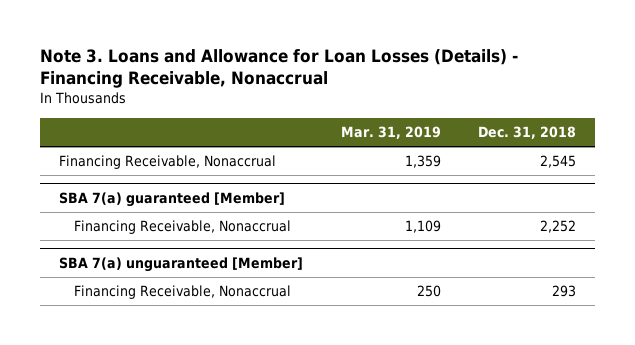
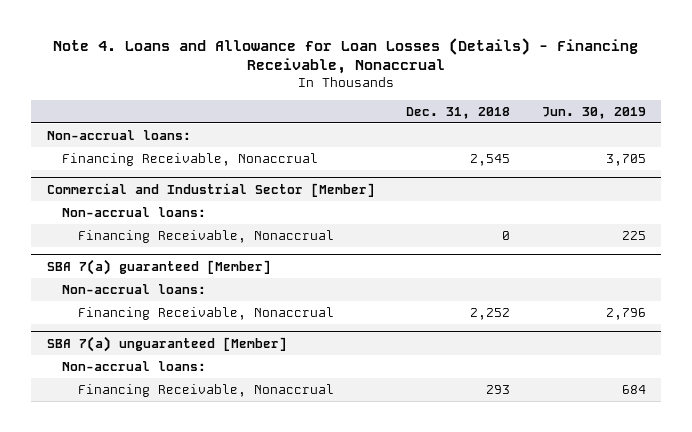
[40,49,519,89] Note 3. Loans and Allowance for Loan Losses (Details) - Financing Receivable, Nonaccrual -> [53,37,639,75] Note 4. Loans and Allowance for Loan Losses (Details) - Financing Receivable, Nonaccrual
[340,126,441,140] Mar. 31, 2019 -> none
none -> [541,106,646,119] Jun. 30, 2019
none -> [46,129,191,140] Non-accrual loans:
none -> [46,182,375,197] Commercial and Industrial Sector [Member]
none -> [62,206,207,217] Non-accrual loans:
none -> [77,229,334,243] Financing Receivable, Nonaccrual
none -> [62,283,207,294] Non-accrual loans:
none -> [62,360,207,371] Non-accrual loans:

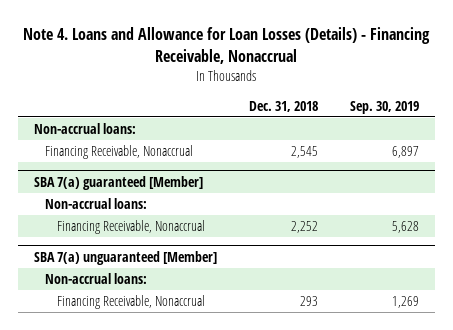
[541,106,646,119] Jun. 30, 2019 -> none
none -> [349,100,419,114] Sep. 30, 2019
[46,182,375,197] Commercial and Industrial Sector [Member] -> none
[62,206,207,217] Non-accrual loans: -> none
[77,229,334,243] Financing Receivable, Nonaccrual -> none

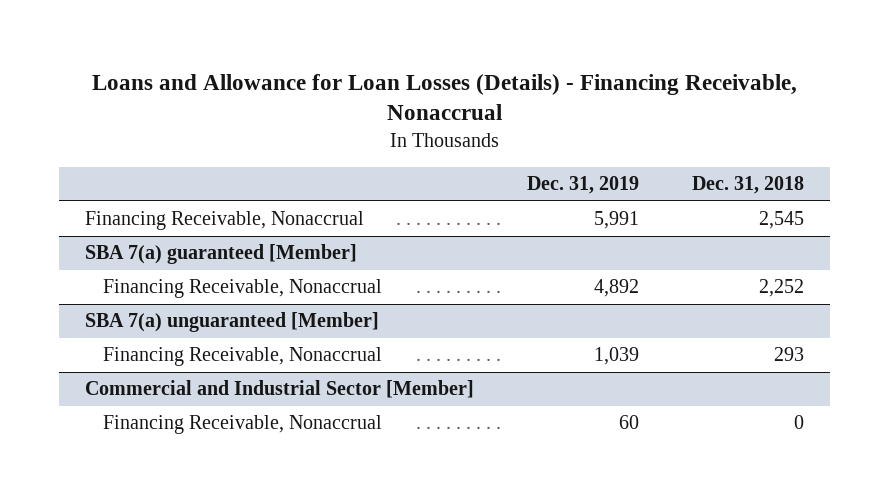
[23,26,431,64] Note 4. Loans and Allowance for Loan Losses (Details) - Financing Receivable, Nonaccrual -> [91,73,797,121] Loans and Allowance for Loan Losses (Details) - Financing Receivable, Nonaccrual
[349,100,419,114] Sep. 30, 2019 -> none
none -> [527,176,640,195] Dec. 31, 2019
[33,122,136,134] Non-accrual loans: -> none
[45,197,148,209] Non-accrual loans: -> none
[45,272,148,284] Non-accrual loans: -> none
none -> [85,380,475,399] Commercial and Industrial Sector [Member]
none -> [102,415,382,435] Financing Receivable, Nonaccrual

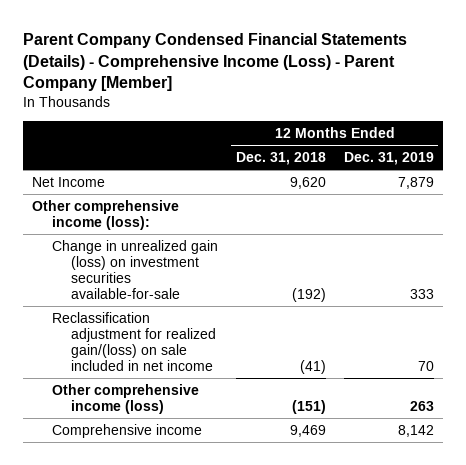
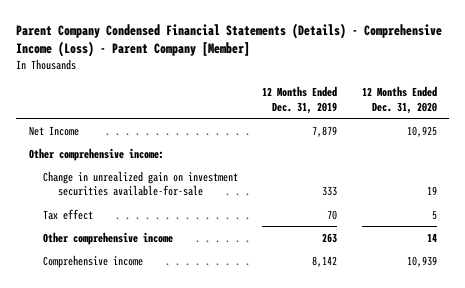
[235,152,326,166] Dec. 31, 2018 -> none
none -> [361,85,437,114] 12 Months Ended Dec. 31, 2020
[32,199,180,230] Other comprehensive income (loss): -> [28,147,164,161] Other comprehensive income:
[51,239,218,300] Change in unrealized gain (loss) on investment securities available-for-sale -> [43,170,239,197] Change in unrealized gain on investment securities available-for-sale
[51,311,216,372] Reclassification adjustment for realized gain/(loss) on sale included in net income -> [43,208,94,220] Tax effect
[51,383,199,414] Other comprehensive income (loss) -> [43,231,174,245] Other comprehensive income

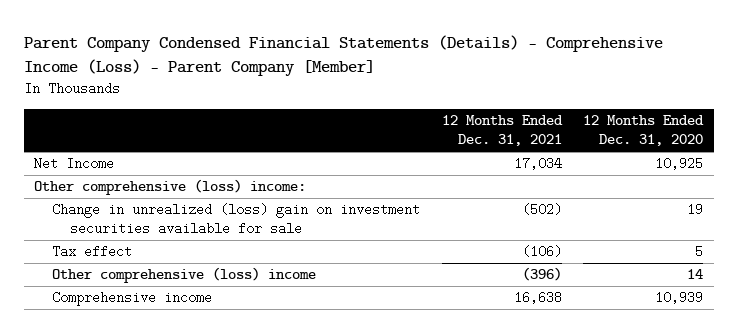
[262,85,338,114] 12 Months Ended Dec. 31, 2019 -> none
none -> [441,115,563,147] 12 Months Ended Dec. 31, 2021
[28,147,164,161] Other comprehensive income: -> [34,179,307,196] Other comprehensive (loss) income:
[43,170,239,197] Change in unrealized gain on investment securities available-for-sale -> [52,203,421,236] Change in unrealized (loss) gain on investment securities available for sale
[43,231,174,245] Other comprehensive income -> [52,267,317,284] Other comprehensive (loss) income

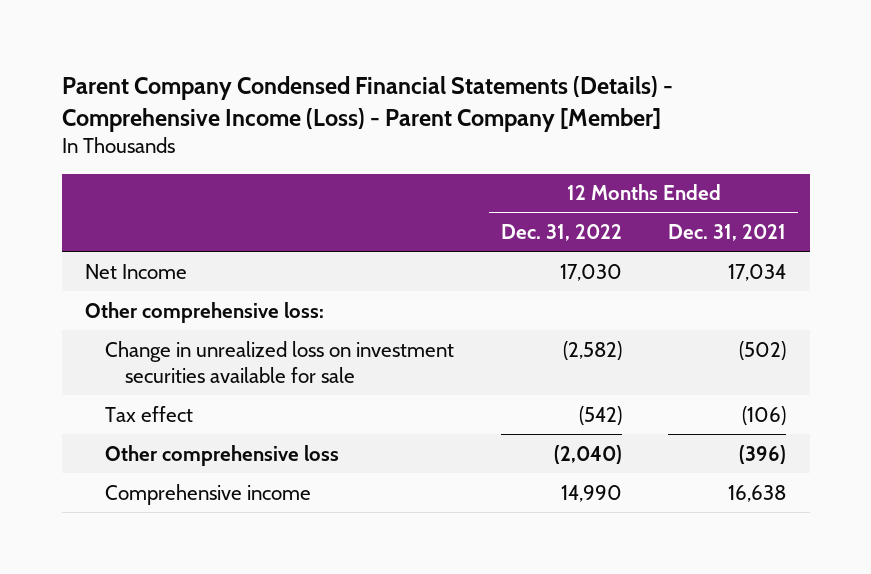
[583,115,705,147] 12 Months Ended Dec. 31, 2020 -> none
none -> [500,224,622,242] Dec. 31, 2022
[34,179,307,196] Other comprehensive (loss) income: -> [85,301,325,323] Other comprehensive loss:
[52,203,421,236] Change in unrealized (loss) gain on investment securities available for sale -> [105,340,455,384] Change in unrealized loss on investment securities available for sale
[52,267,317,284] Other comprehensive (loss) income -> [105,444,340,466] Other comprehensive loss

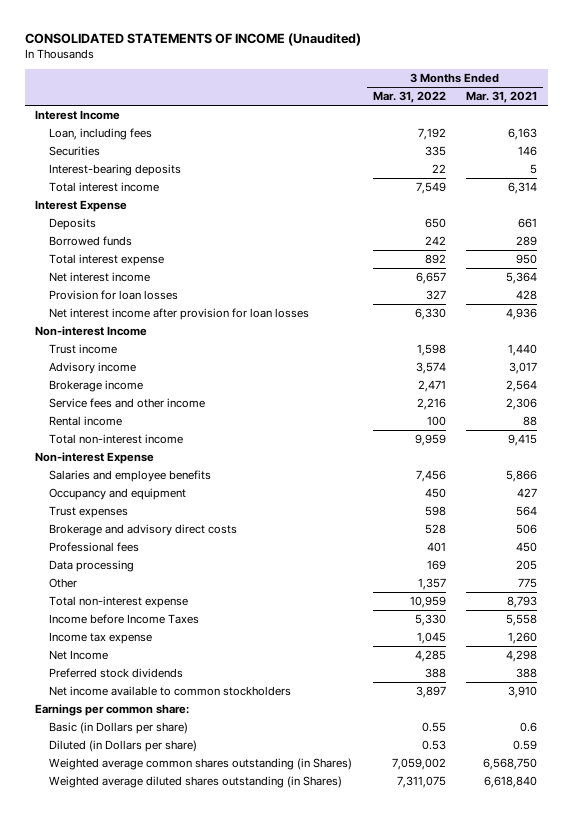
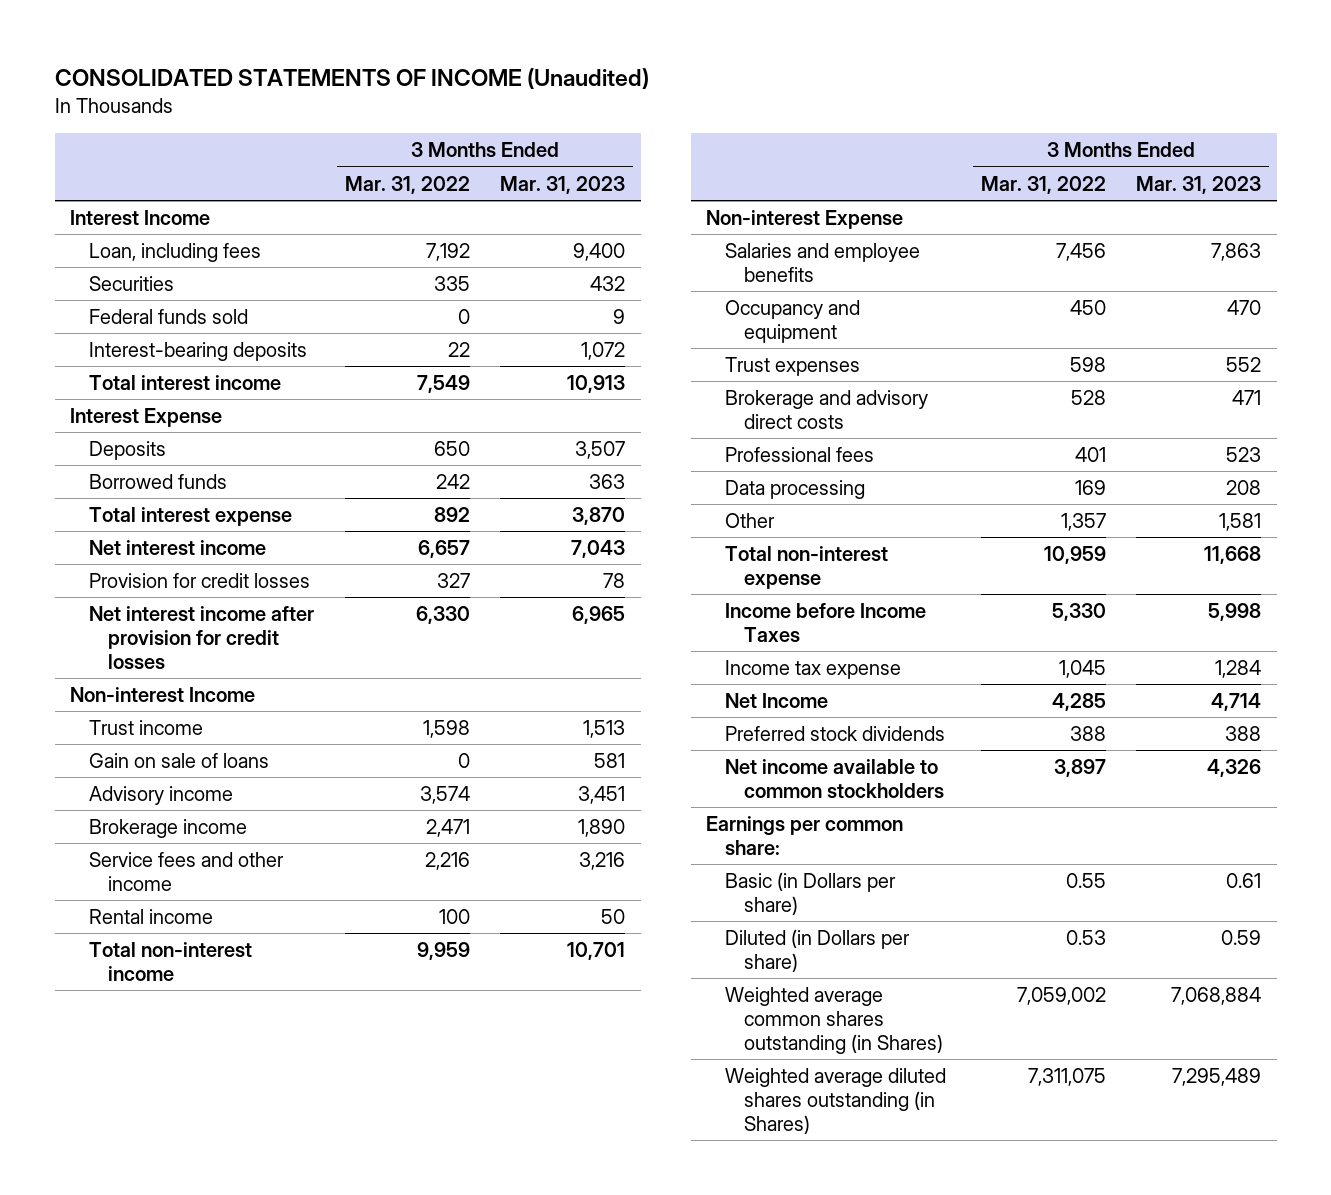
[466,91,538,104] Mar. 31, 2021 -> none
none -> [500,175,626,194] Mar. 31, 2023
none -> [89,309,249,325] Federal funds sold
[48,290,178,301] Provision for loan losses -> [89,573,311,589] Provision for credit losses
[48,308,309,321] Net interest income after provision for loan losses -> [89,606,315,669] Net interest income after provision for credit losses
none -> [89,753,270,769] Gain on sale of loans

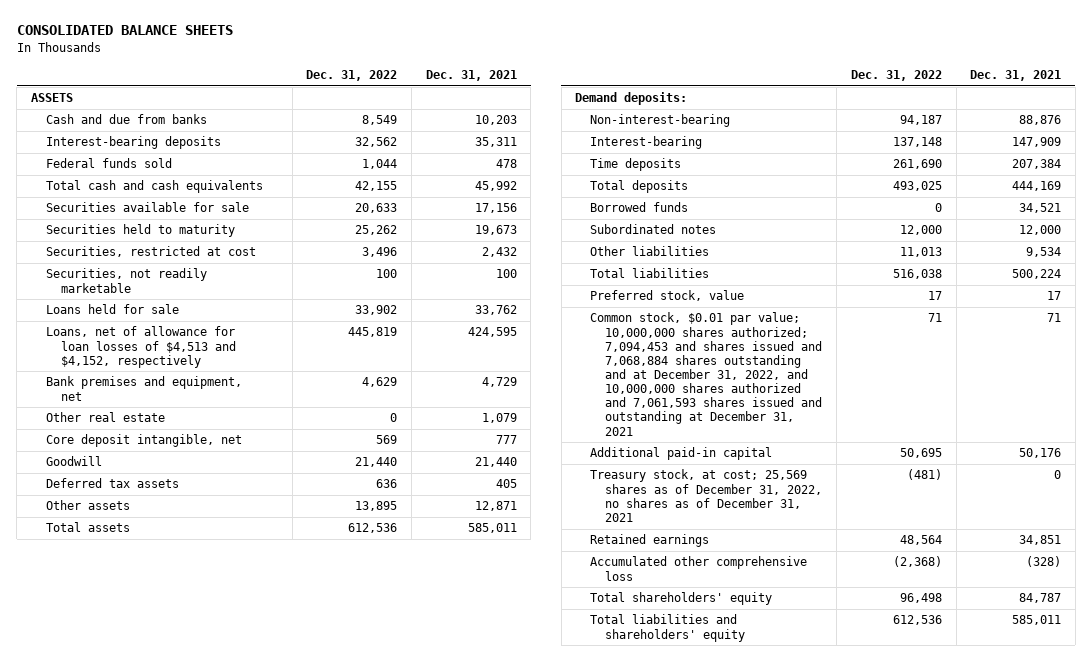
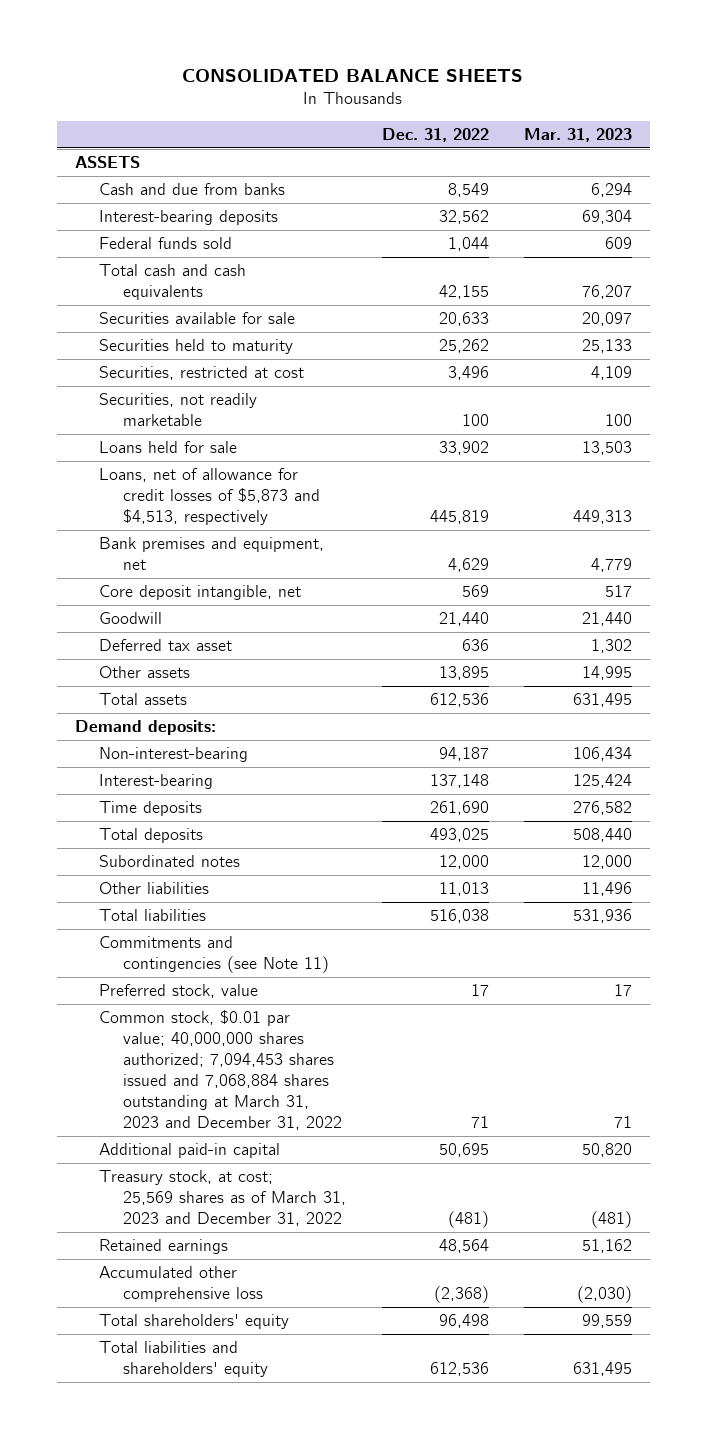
[425,70,517,82] Dec. 31, 2021 -> none
none -> [523,127,632,142] Mar. 31, 2023
[45,326,236,368] Loans, net of allowance for loan losses of $4,513 and $4,152, respectively -> [98,468,321,526] Loans, net of allowance for credit losses of $5,873 and $4,513, respectively
[45,412,165,423] Other real estate -> none
[45,478,179,489] Deferred tax assets -> [98,639,232,652] Deferred tax asset
[590,202,689,213] Borrowed funds -> none
none -> [98,936,330,974] Commitments and contingencies (see Note 11)
[590,312,823,436] Common stock, $0.01 par value; 10,000,000 shares authorized; 7,094,453 and shares issued and 7,068,884 shares outstanding and at December 31, 2022, and 10,000,000 shares authorized and 7,061,593 shares issued and outstanding at December 31, 2021 -> [98,1010,343,1131] Common stock, $0.01 par value; 40,000,000 shares authorized; 7,094,453 shares issued and 7,068,884 shares outstanding at March 31, 2023 and December 31, 2022
[590,469,823,522] Treasury stock, at cost; 25,569 shares as of December 31, 2022, no shares as of December 31, 2021 -> [98,1170,347,1227] Treasury stock, at cost; 25,569 shares as of March 31, 2023 and December 31, 2022

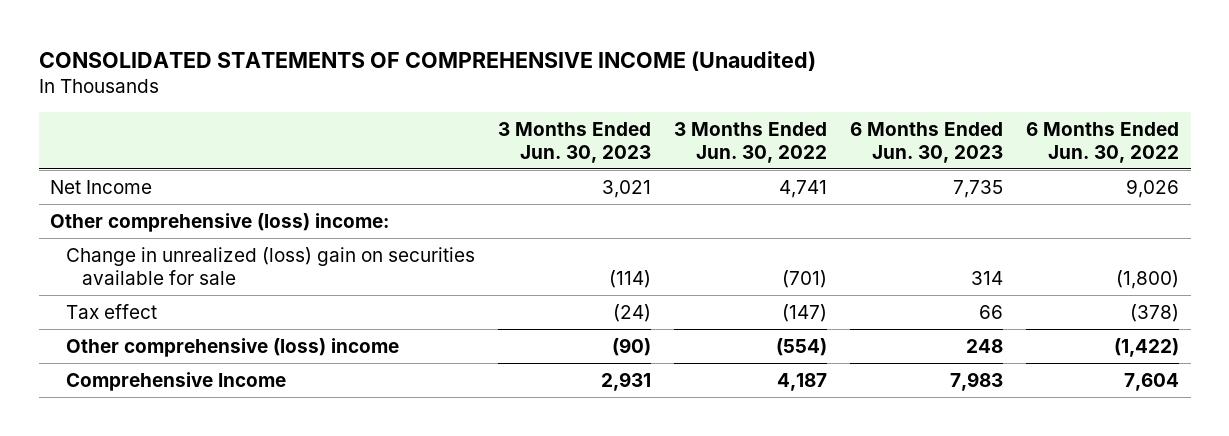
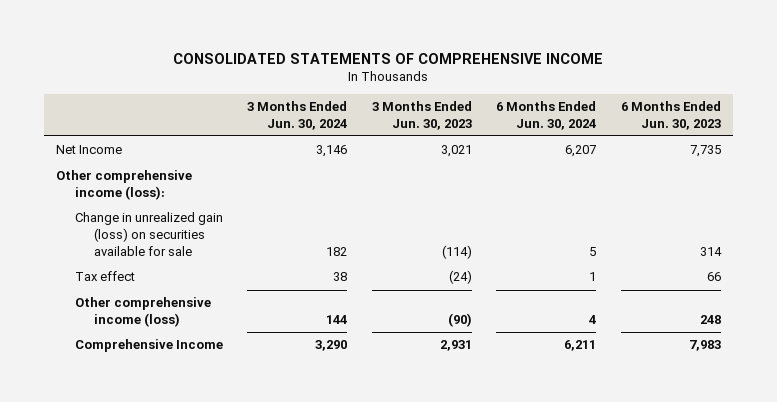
[38,50,816,71] CONSOLIDATED STATEMENTS OF COMPREHENSIVE INCOME (Unaudited) -> [173,52,604,64] CONSOLIDATED STATEMENTS OF COMPREHENSIVE INCOME
[674,121,828,163] 3 Months Ended Jun. 30, 2022 -> none
[1026,121,1180,163] 6 Months Ended Jun. 30, 2022 -> none
none -> [247,101,348,130] 3 Months Ended Jun. 30, 2024
none -> [496,101,597,130] 6 Months Ended Jun. 30, 2024
[50,212,390,232] Other comprehensive (loss) income: -> [55,170,192,200] Other comprehensive income (loss):
[65,246,475,285] Change in unrealized (loss) gain on securities available for sale -> [74,212,223,256] Change in unrealized gain (loss) on securities available for sale
[65,337,399,357] Other comprehensive (loss) income -> [74,297,211,327] Other comprehensive income (loss)

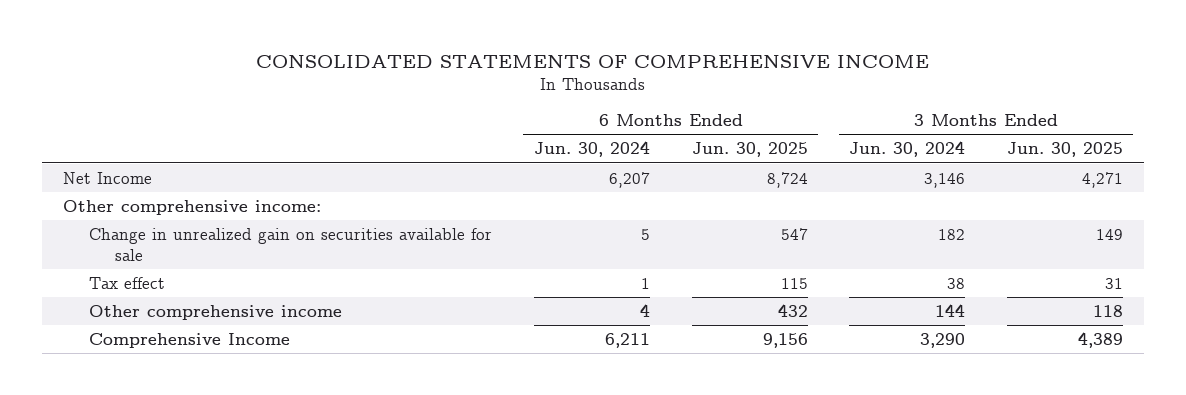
[371,101,472,130] 3 Months Ended Jun. 30, 2023 -> none
[620,101,721,130] 6 Months Ended Jun. 30, 2023 -> none
none -> [691,142,808,158] Jun. 30, 2025
none -> [1006,142,1123,158] Jun. 30, 2025
[55,170,192,200] Other comprehensive income (loss): -> [63,199,322,215] Other comprehensive income:
[74,212,223,256] Change in unrealized gain (loss) on securities available for sale -> [89,227,493,261] Change in unrealized gain on securities available for sale
[74,297,211,327] Other comprehensive income (loss) -> [89,304,343,320] Other comprehensive income

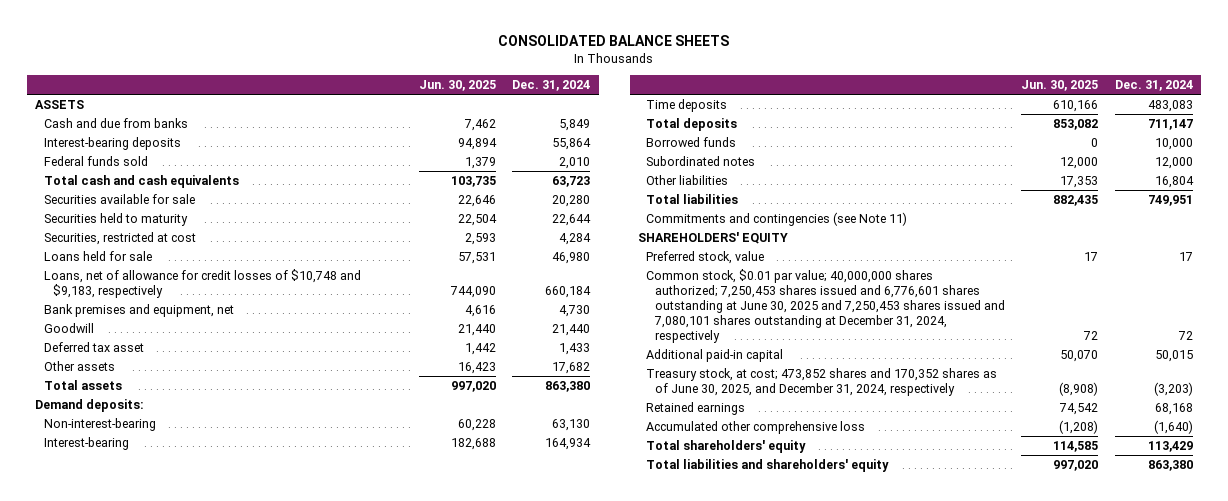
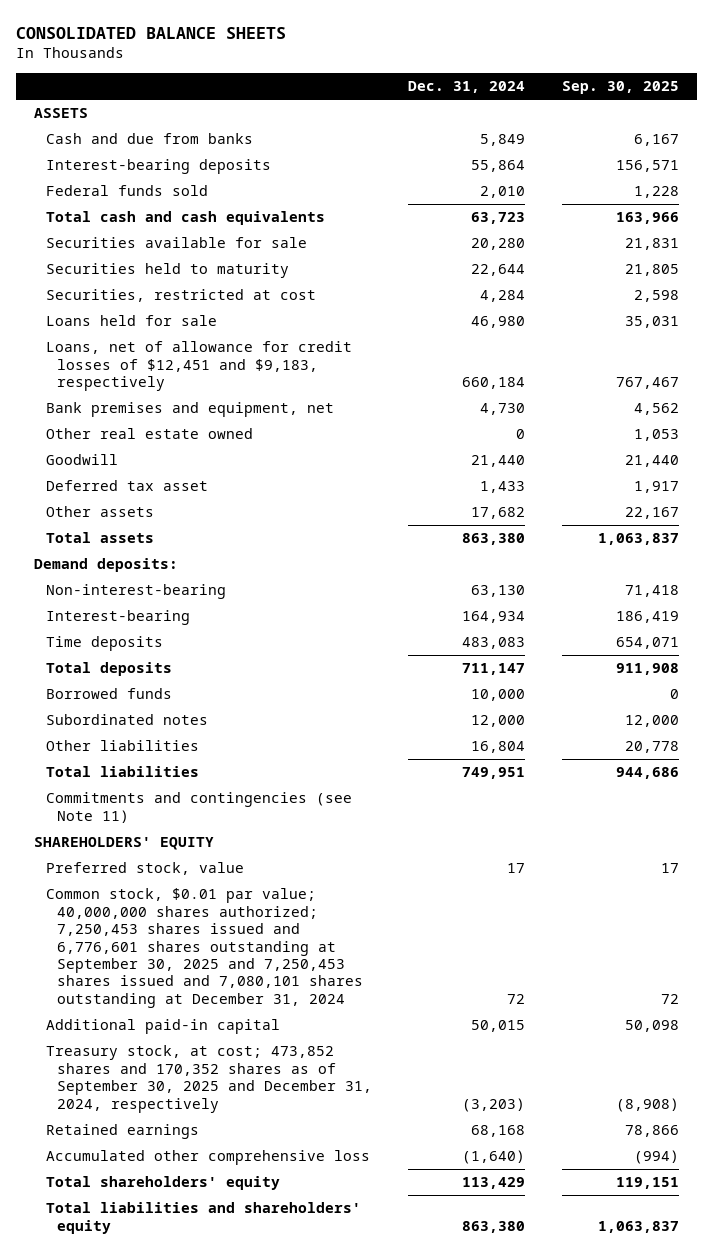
[419,80,497,92] Jun. 30, 2025 -> none
none -> [562,81,680,95] Sep. 30, 2025
[44,269,362,298] Loans, net of allowance for credit losses of $10,748 and $9,183, respectively -> [45,341,352,392] Loans, net of allowance for credit losses of $12,451 and $9,183, respectively
none -> [45,428,253,440] Other real estate owned
[646,269,1006,343] Common stock, $0.01 par value; 40,000,000 shares authorized; 7,250,453 shares issued and 6,776,601 shares outstanding at June 30, 2025 and 7,250,453 shares issued and 7,080,101 shares outstanding at December 31, 2024, respectively -> [45,888,363,1008] Common stock, $0.01 par value; 40,000,000 shares authorized; 7,250,453 shares issued and 6,776,601 shares outstanding at September 30, 2025 and 7,250,453 shares issued and 7,080,101 shares outstanding at December 31, 2024
[646,368,998,396] Treasury stock, at cost; 473,852 shares and 170,352 shares as of June 30, 2025, and December 31, 2024, respectively -> [45,1045,372,1113] Treasury stock, at cost; 473,852 shares and 170,352 shares as of September 30, 2025 and December 31, 2024, respectively

